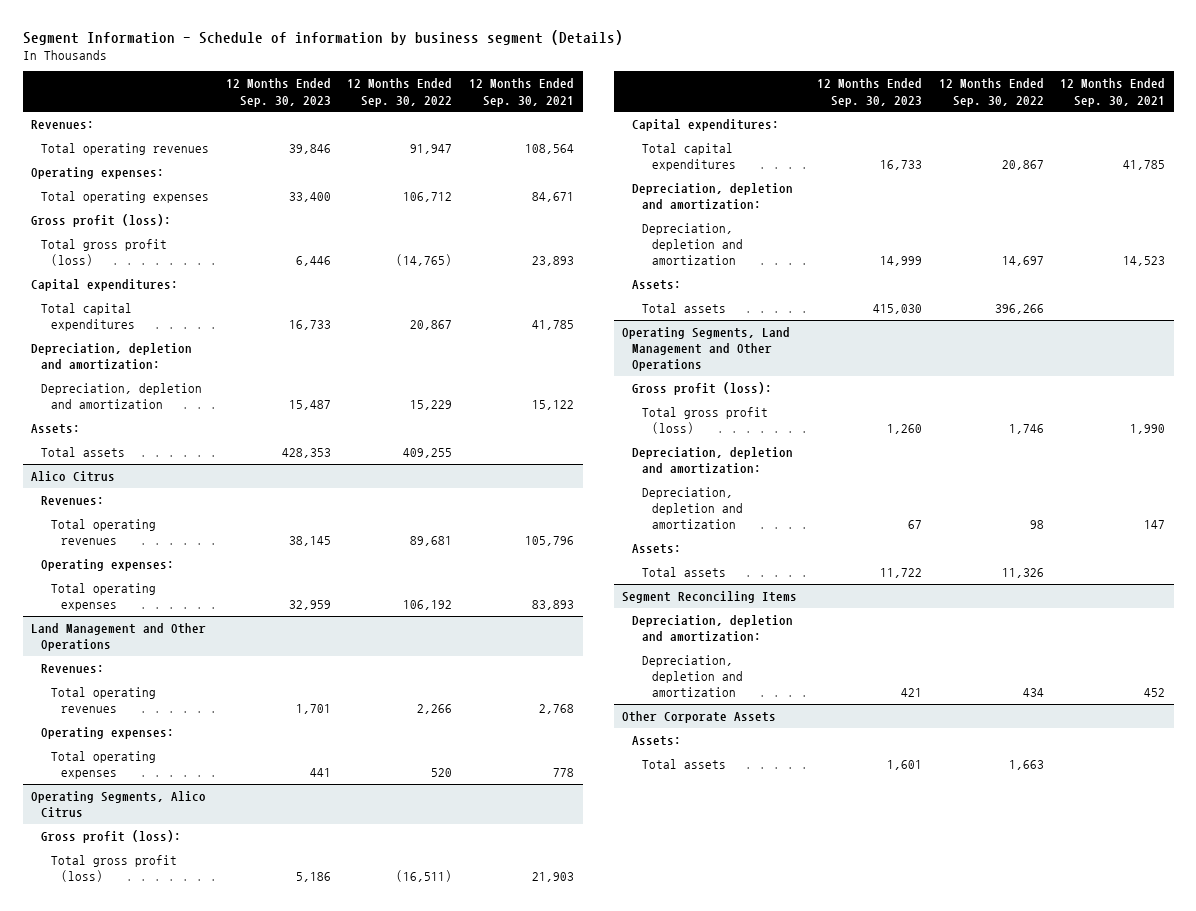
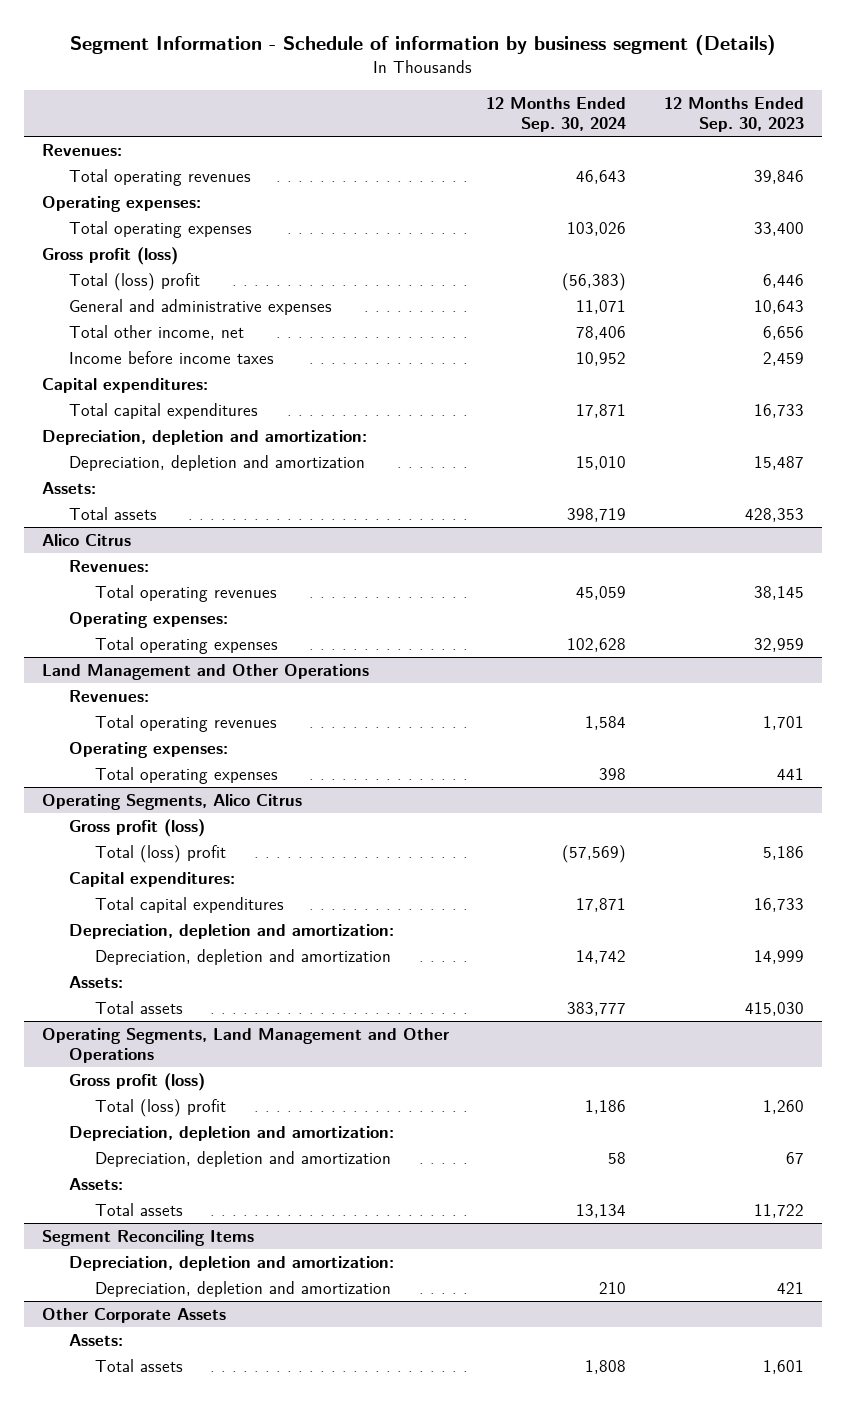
[347,78,453,107] 12 Months Ended Sep. 30, 2022 -> none
[469,78,575,107] 12 Months Ended Sep. 30, 2021 -> none
none -> [486,97,627,133] 12 Months Ended Sep. 30, 2024
[30,213,171,227] Gross profit (loss): -> [42,247,179,266] Gross profit (loss)
[40,238,167,267] Total gross profit (loss) -> [68,273,200,292] Total (loss) profit
none -> [68,299,332,316] General and administrative expenses
none -> [68,325,244,341] Total other income, net
none -> [68,351,274,365] Income before income taxes
[40,829,181,843] Gross profit (loss): -> [68,819,205,838] Gross profit (loss)
[50,854,177,883] Total gross profit (loss) -> [95,845,227,864] Total (loss) profit
[632,381,773,395] Gross profit (loss): -> [68,1073,205,1092] Gross profit (loss)
[641,406,768,435] Total gross profit (loss) -> [95,1099,227,1118] Total (loss) profit

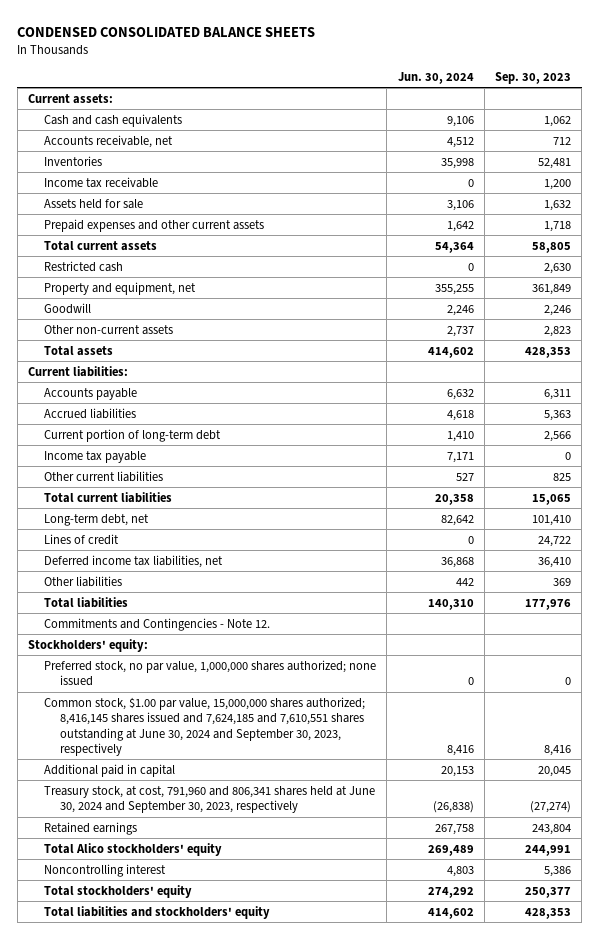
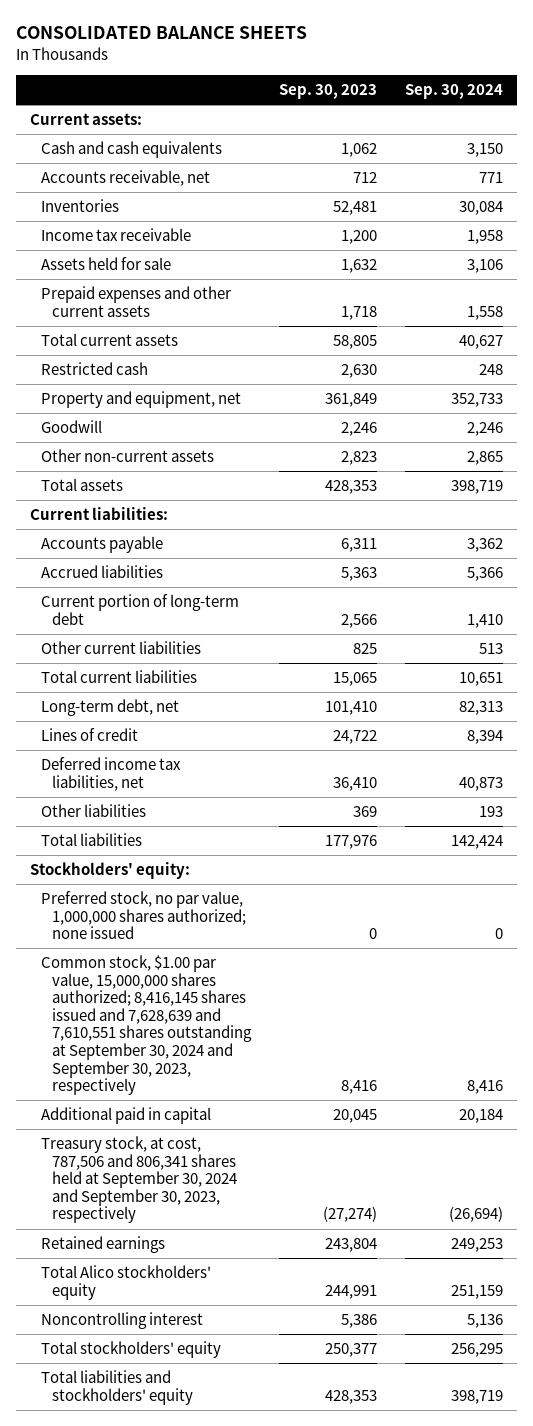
[17,26,316,37] CONDENSED CONSOLIDATED BALANCE SHEETS -> [15,26,307,40] CONSOLIDATED BALANCE SHEETS
[397,71,474,84] Jun. 30, 2024 -> none
none -> [405,84,504,100] Sep. 30, 2024
[44,450,147,463] Income tax payable -> none
[44,617,271,631] Commitments and Contingencies - Note 12. -> none
[44,696,366,756] Common stock, $1.00 par value, 15,000,000 shares authorized; 8,416,145 shares issued and 7,624,185 and 7,610,551 shares outstanding at June 30, 2024 and September 30, 2023, respectively -> [41,955,253,1096] Common stock, $1.00 par value, 15,000,000 shares authorized; 8,416,145 shares issued and 7,628,639 and 7,610,551 shares outstanding at September 30, 2024 and September 30, 2023, respectively
[44,785,376,814] Treasury stock, at cost, 791,960 and 806,341 shares held at June 30, 2024 and September 30, 2023, respectively -> [41,1136,238,1224] Treasury stock, at cost, 787,506 and 806,341 shares held at September 30, 2024 and September 30, 2023, respectively

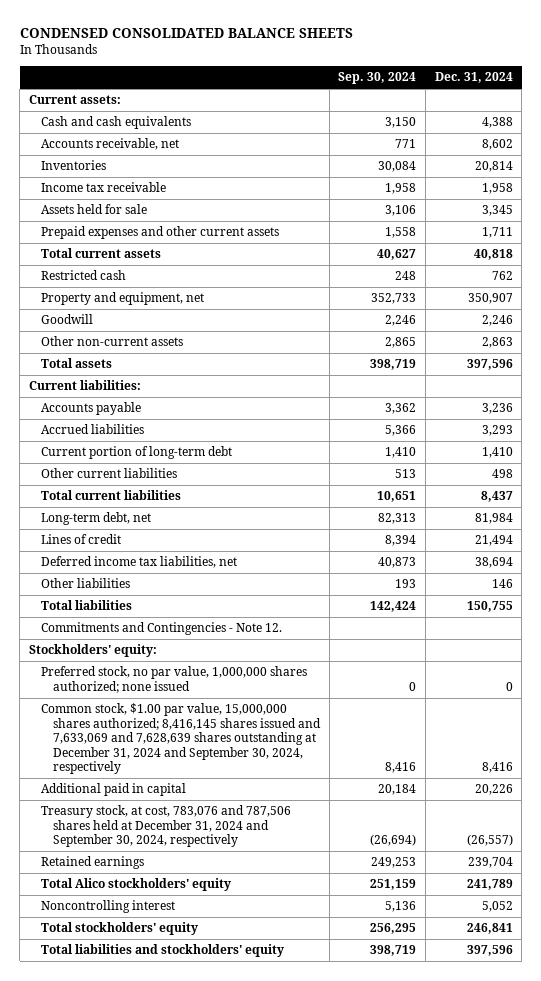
[15,26,307,40] CONSOLIDATED BALANCE SHEETS -> [19,28,353,39] CONDENSED CONSOLIDATED BALANCE SHEETS
[279,84,378,100] Sep. 30, 2023 -> none
none -> [434,72,513,84] Dec. 31, 2024
none -> [41,622,283,636] Commitments and Contingencies - Note 12.
[41,955,253,1096] Common stock, $1.00 par value, 15,000,000 shares authorized; 8,416,145 shares issued and 7,628,639 and 7,610,551 shares outstanding at September 30, 2024 and September 30, 2023, respectively -> [41,703,322,775] Common stock, $1.00 par value, 15,000,000 shares authorized; 8,416,145 shares issued and 7,633,069 and 7,628,639 shares outstanding at December 31, 2024 and September 30, 2024, respectively
[41,1136,238,1224] Treasury stock, at cost, 787,506 and 806,341 shares held at September 30, 2024 and September 30, 2023, respectively -> [41,805,292,848] Treasury stock, at cost, 783,076 and 787,506 shares held at December 31, 2024 and September 30, 2024, respectively

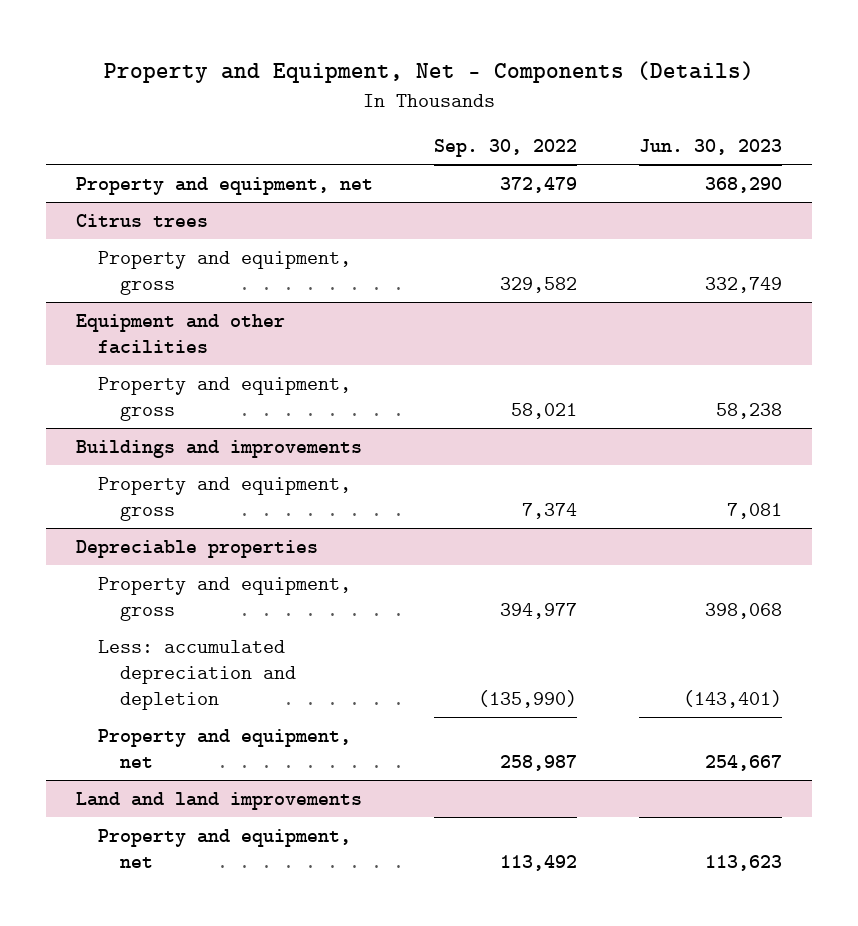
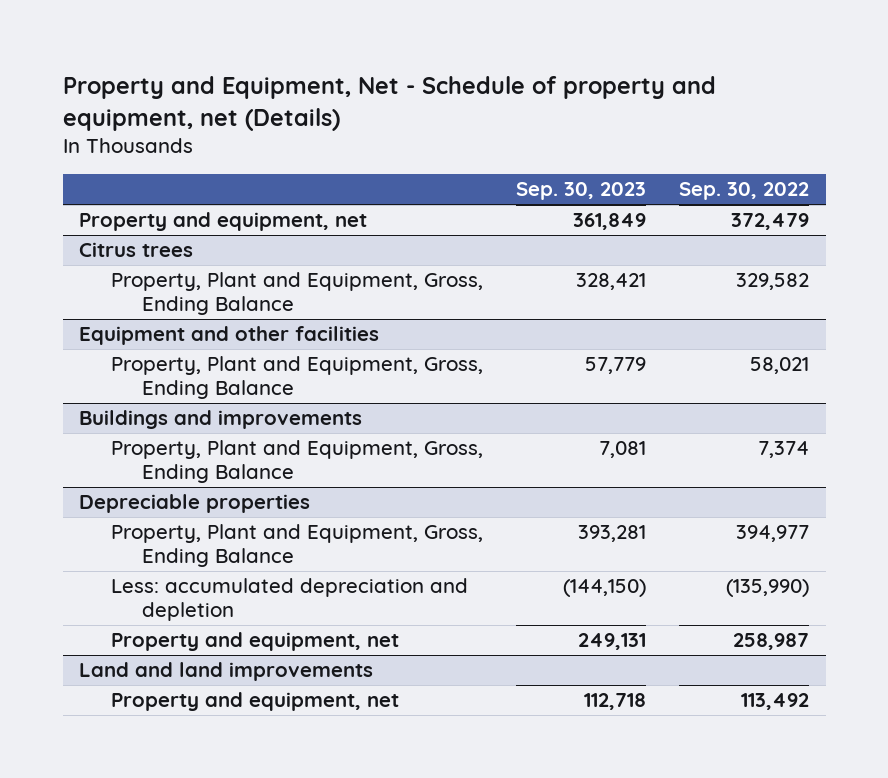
[103,61,754,84] Property and Equipment, Net - Components (Details) -> [62,76,716,131] Property and Equipment, Net - Schedule of property and equipment, net (Details)
[638,139,782,156] Jun. 30, 2023 -> none
none -> [515,182,646,201] Sep. 30, 2023
[98,250,352,296] Property and equipment, gross -> [110,272,483,316] Property, Plant and Equipment, Gross, Ending Balance
[98,376,352,422] Property and equipment, gross -> [110,356,483,400] Property, Plant and Equipment, Gross, Ending Balance
[98,476,352,522] Property and equipment, gross -> [110,440,483,484] Property, Plant and Equipment, Gross, Ending Balance
[98,576,352,622] Property and equipment, gross -> [110,524,483,568] Property, Plant and Equipment, Gross, Ending Balance

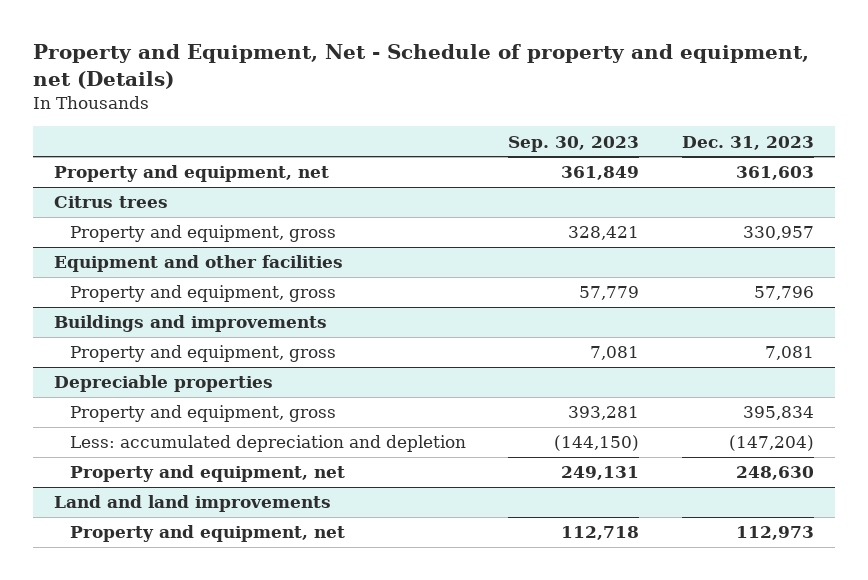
[679,182,810,201] Sep. 30, 2022 -> none
none -> [681,135,814,150] Dec. 31, 2023
[110,272,483,316] Property, Plant and Equipment, Gross, Ending Balance -> [69,225,336,243] Property and equipment, gross
[110,356,483,400] Property, Plant and Equipment, Gross, Ending Balance -> [69,285,336,303] Property and equipment, gross
[110,440,483,484] Property, Plant and Equipment, Gross, Ending Balance -> [69,345,336,363] Property and equipment, gross
[110,524,483,568] Property, Plant and Equipment, Gross, Ending Balance -> [69,405,336,423] Property and equipment, gross

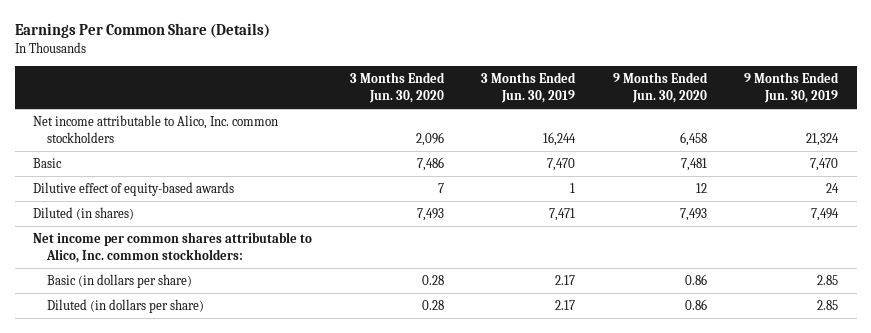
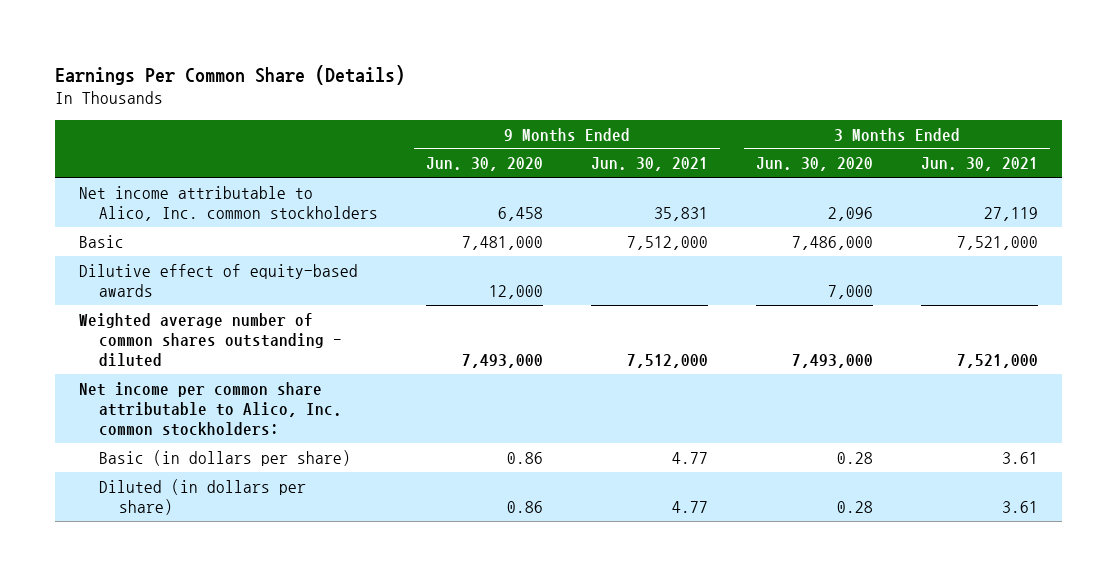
[481,72,577,103] 3 Months Ended Jun. 30, 2019 -> none
[744,72,840,103] 9 Months Ended Jun. 30, 2019 -> none
none -> [590,157,708,172] Jun. 30, 2021
none -> [920,157,1038,172] Jun. 30, 2021
[416,157,444,172] 7,486 -> [791,235,873,250] 7,486,000
[680,158,707,172] 7,481 -> [461,235,543,250] 7,481,000
[437,183,444,194] 7 -> [827,284,873,299] 7,000
[695,183,707,194] 12 -> [488,284,543,299] 12,000
[33,207,135,221] Diluted (in shares) -> [78,312,342,368] Weighted average number of common shares outstanding - diluted
[416,208,444,222] 7,493 -> [791,354,873,369] 7,493,000
[679,208,707,222] 7,493 -> [461,354,543,369] 7,493,000
[33,232,313,263] Net income per common shares attributable to Alico, Inc. common stockholders: -> [78,381,342,437] Net income per common share attributable to Alico, Inc. common stockholders:

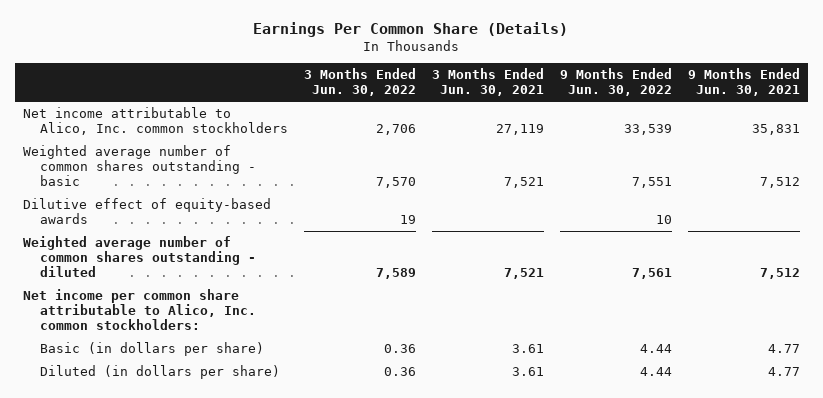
[425,157,543,172] Jun. 30, 2020 -> none
[755,157,873,172] Jun. 30, 2020 -> none
none -> [303,68,416,97] 3 Months Ended Jun. 30, 2022
none -> [559,68,672,97] 9 Months Ended Jun. 30, 2022
[78,234,124,248] Basic -> none
none -> [22,144,257,186] Weighted average number of common shares outstanding - basic
[626,354,708,369] 7,512,000 -> [759,267,800,279] 7,512
[956,354,1038,369] 7,521,000 -> [503,267,544,279] 7,521

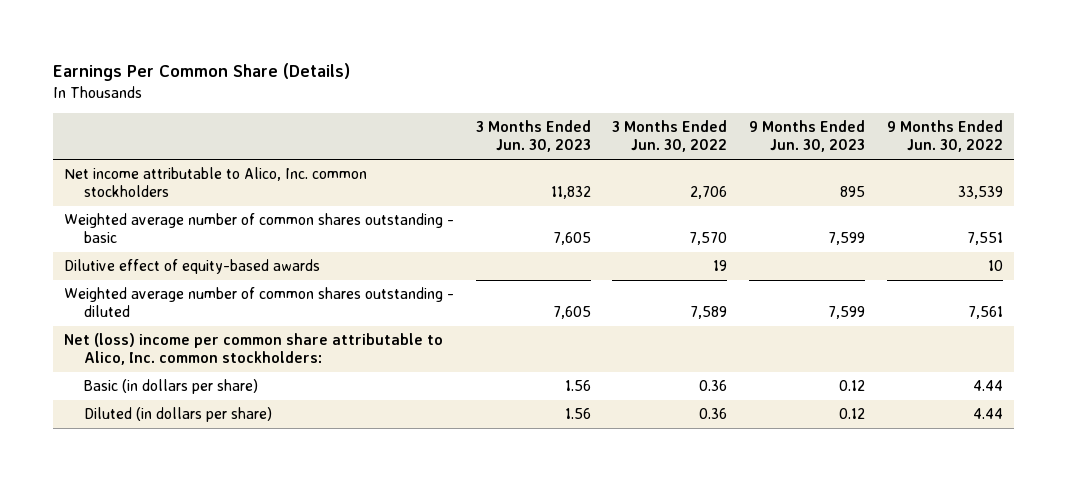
[431,68,544,97] 3 Months Ended Jun. 30, 2021 -> none
[687,68,800,97] 9 Months Ended Jun. 30, 2021 -> none
none -> [475,120,591,153] 3 Months Ended Jun. 30, 2023
none -> [749,120,866,153] 9 Months Ended Jun. 30, 2023
[22,288,257,330] Net income per common share attributable to Alico, Inc. common stockholders: -> [63,333,443,366] Net (loss) income per common share attributable to Alico, Inc. common stockholders:

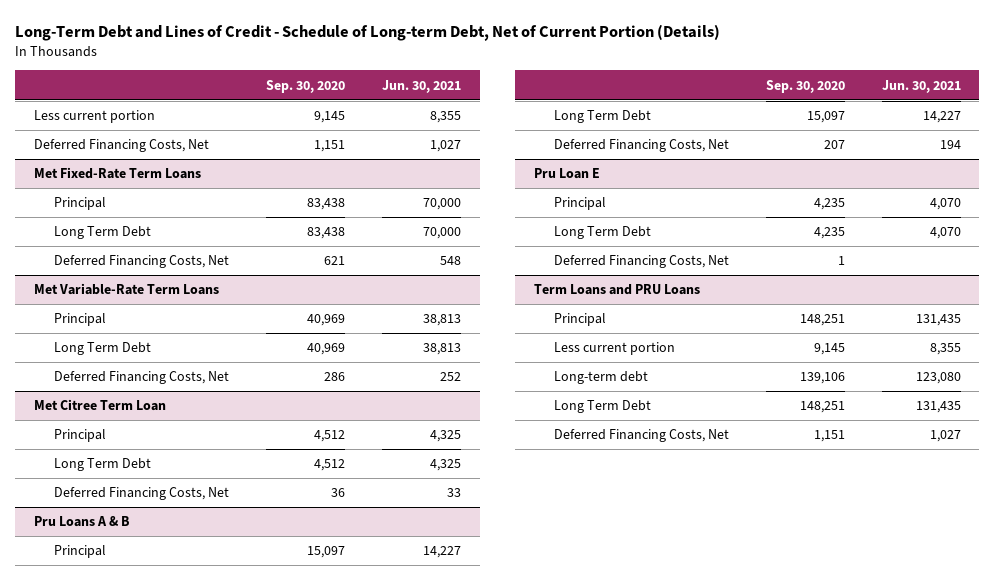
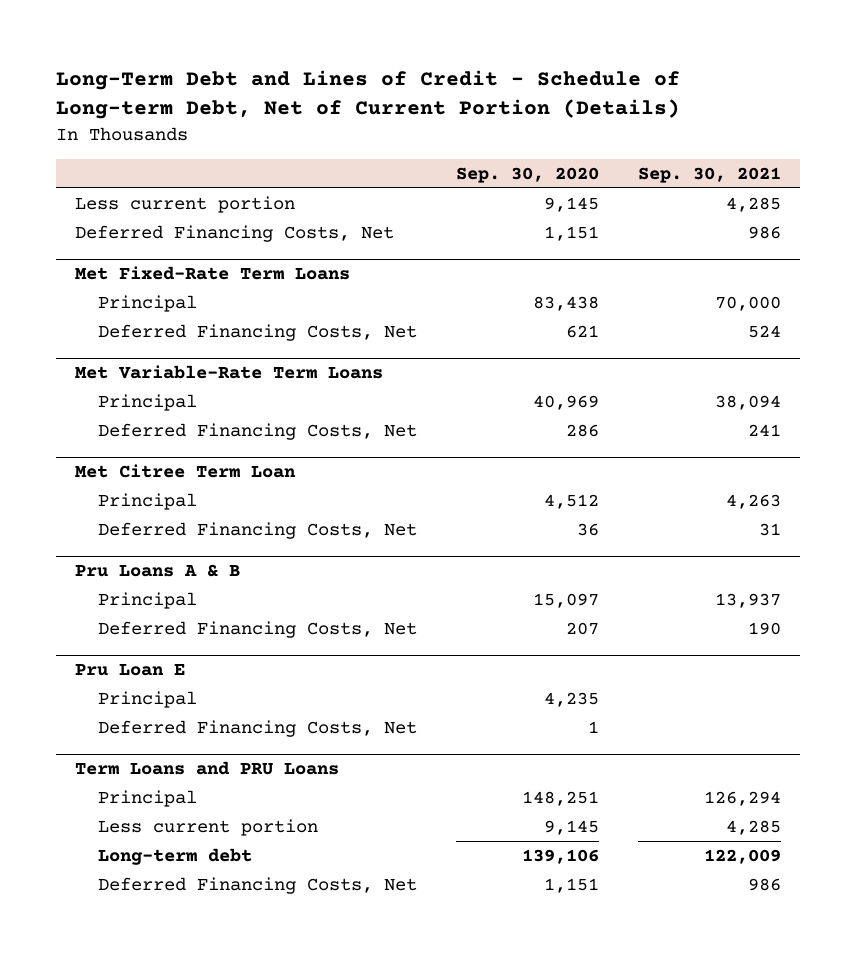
[381,79,461,93] Jun. 30, 2021 -> none
none -> [637,166,781,183] Sep. 30, 2021
[53,226,151,240] Long Term Debt -> none
[53,342,151,356] Long Term Debt -> none
[53,458,151,472] Long Term Debt -> none
[553,110,651,124] Long Term Debt -> none
[553,226,651,240] Long Term Debt -> none
[553,400,651,414] Long Term Debt -> none

